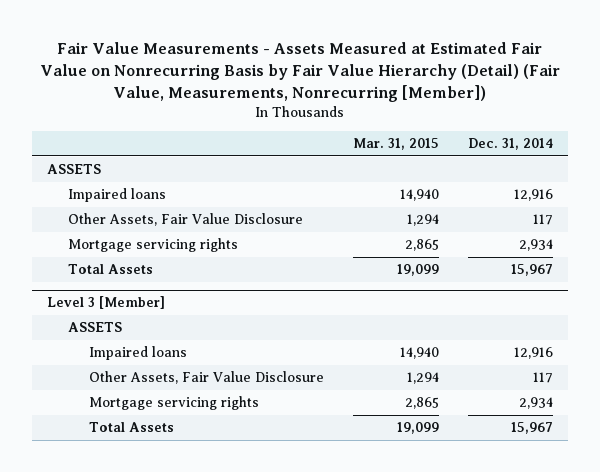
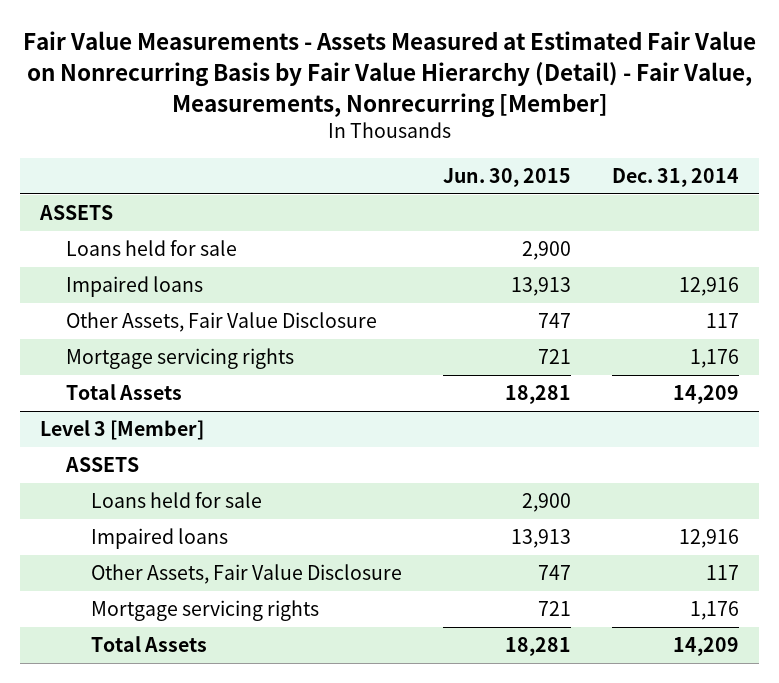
[40,42,561,102] Fair Value Measurements - Assets Measured at Estimated Fair Value on Nonrecurring Basis by Fair Value Hierarchy (Detail) (Fair Value, Measurements, Nonrecurring [Member]) -> [22,31,756,118] Fair Value Measurements - Assets Measured at Estimated Fair Value on Nonrecurring Basis by Fair Value Hierarchy (Detail) - Fair Value, Measurements, Nonrecurring [Member]
[353,138,440,151] Mar. 31, 2015 -> none
none -> [442,167,571,187] Jun. 30, 2015
none -> [65,240,237,257] Loans held for sale
[519,239,554,252] 2,934 -> [689,349,739,369] 1,176
[511,264,554,277] 15,967 -> [672,385,739,405] 14,209
none -> [90,492,262,509] Loans held for sale
[519,397,554,410] 2,934 -> [689,601,739,621] 1,176
[511,422,554,435] 15,967 -> [672,637,739,657] 14,209

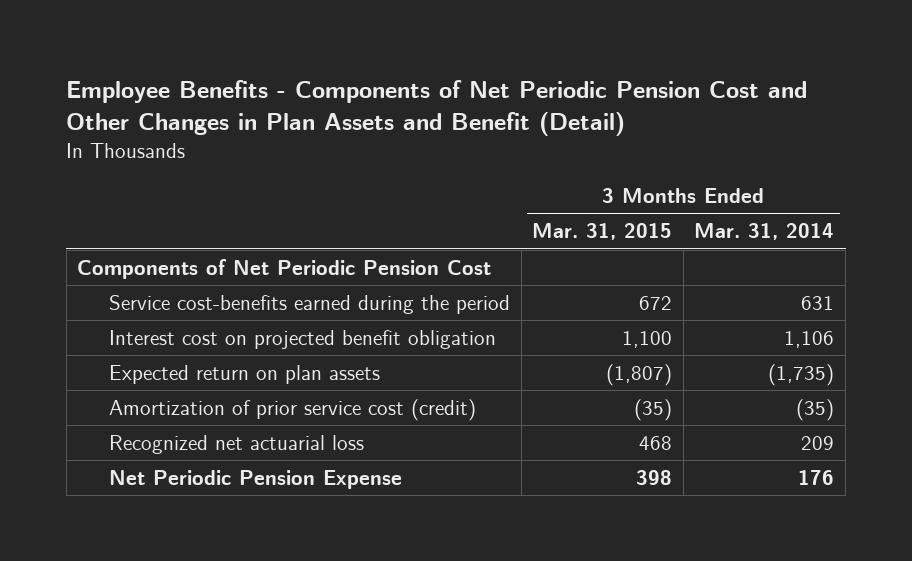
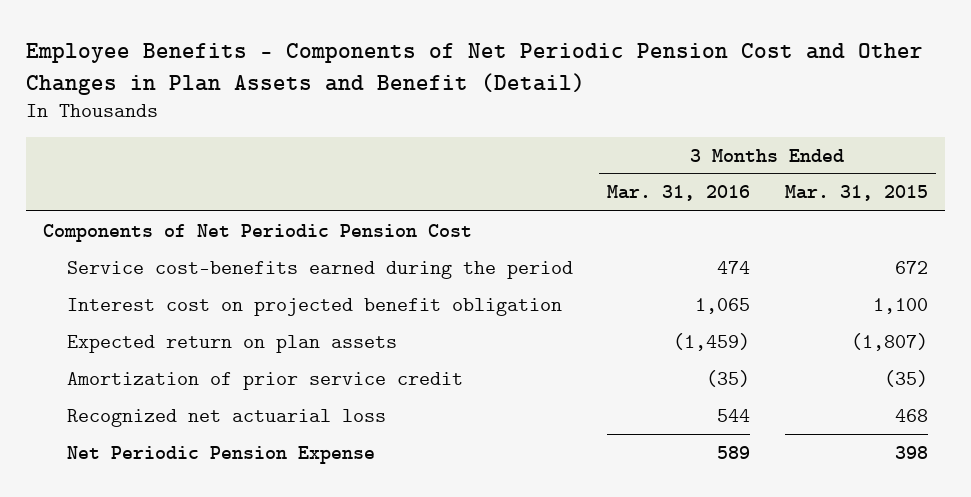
[694,223,835,241] Mar. 31, 2014 -> none
none -> [607,185,751,202] Mar. 31, 2016
[108,398,476,421] Amortization of prior service cost (credit) -> [66,371,463,390] Amortization of prior service credit

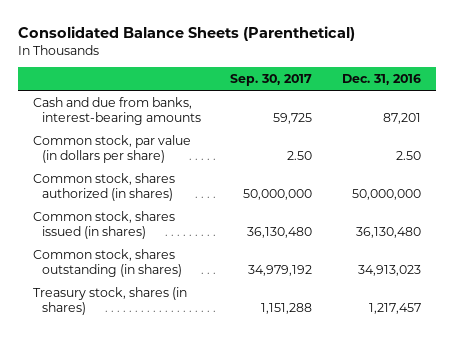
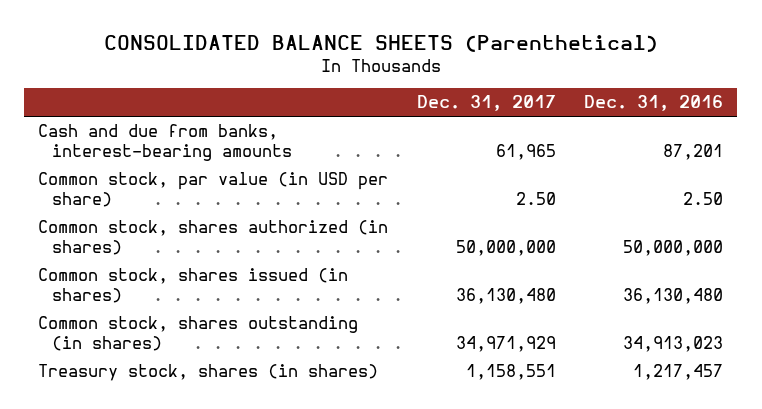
[18,25,356,41] Consolidated Balance Sheets (Parenthetical) -> [103,34,658,52] CONSOLIDATED BALANCE SHEETS (Parenthetical)
[230,74,313,87] Sep. 30, 2017 -> none
none -> [416,95,556,112] Dec. 31, 2017
[33,134,192,163] Common stock, par value (in dollars per share) -> [38,172,389,207] Common stock, par value (in USD per share)

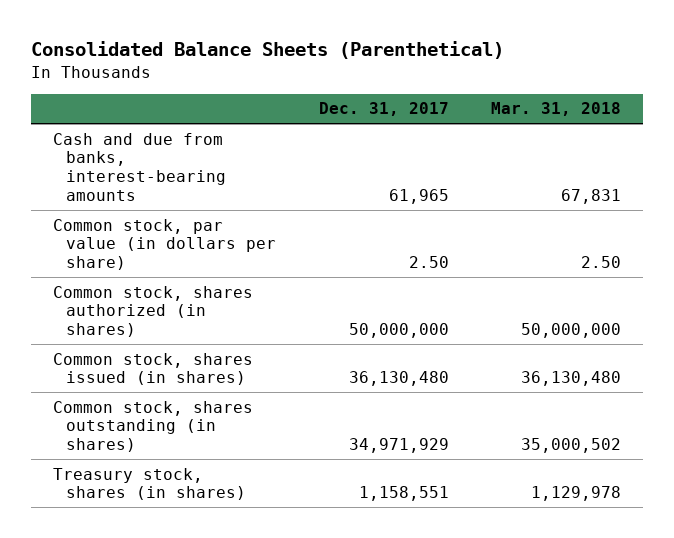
[103,34,658,52] CONSOLIDATED BALANCE SHEETS (Parenthetical) -> [31,41,505,60] Consolidated Balance Sheets (Parenthetical)
[584,95,724,112] Dec. 31, 2016 -> none
none -> [491,102,622,117] Mar. 31, 2018
[38,172,389,207] Common stock, par value (in USD per share) -> [52,218,276,271] Common stock, par value (in dollars per share)

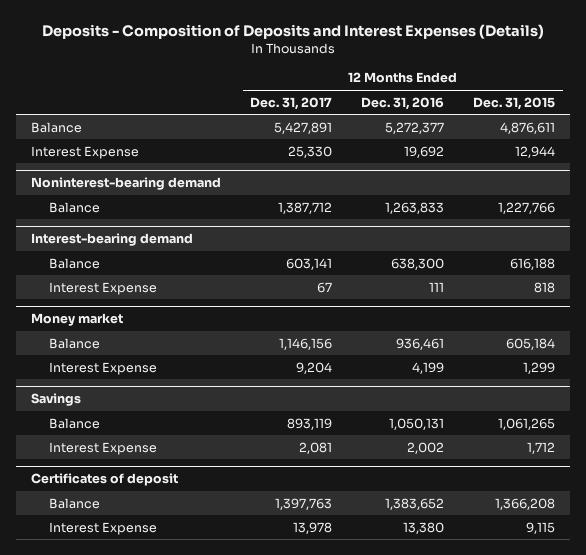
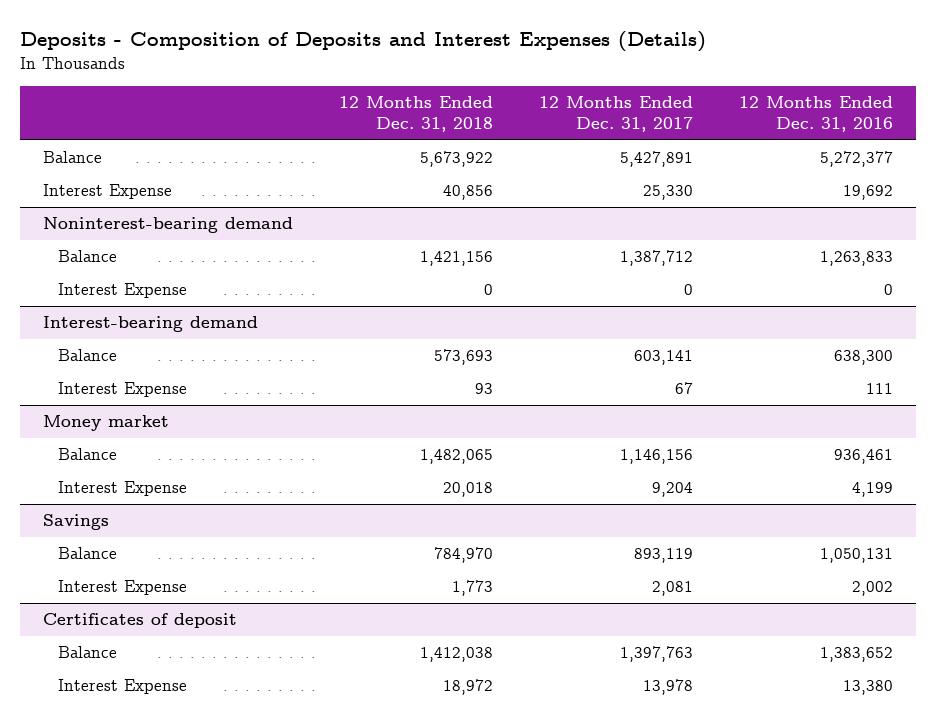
[473,96,556,110] Dec. 31, 2015 -> none
none -> [338,96,493,133] 12 Months Ended Dec. 31, 2018
none -> [57,283,187,299] Interest Expense

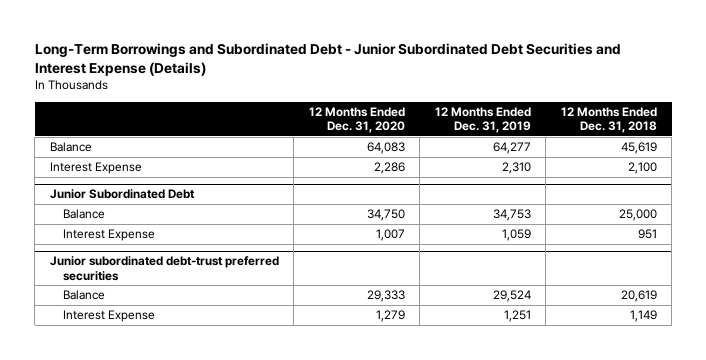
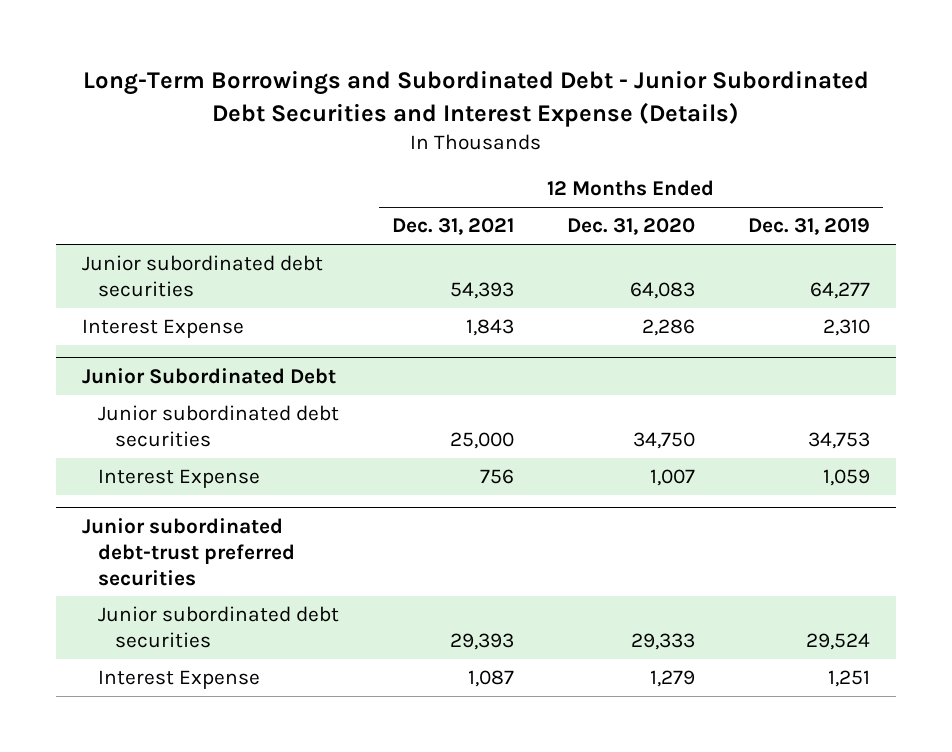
[560,106,657,134] 12 Months Ended Dec. 31, 2018 -> none
none -> [392,218,515,236] Dec. 31, 2021
[49,142,92,153] Balance -> [82,255,324,297] Junior subordinated debt securities
[62,209,105,220] Balance -> [98,405,340,447] Junior subordinated debt securities
[62,290,105,301] Balance -> [98,606,340,648] Junior subordinated debt securities

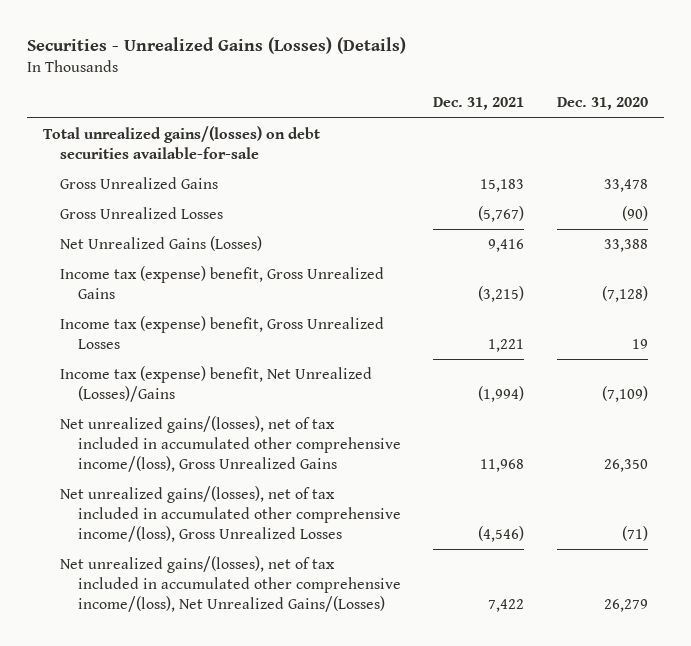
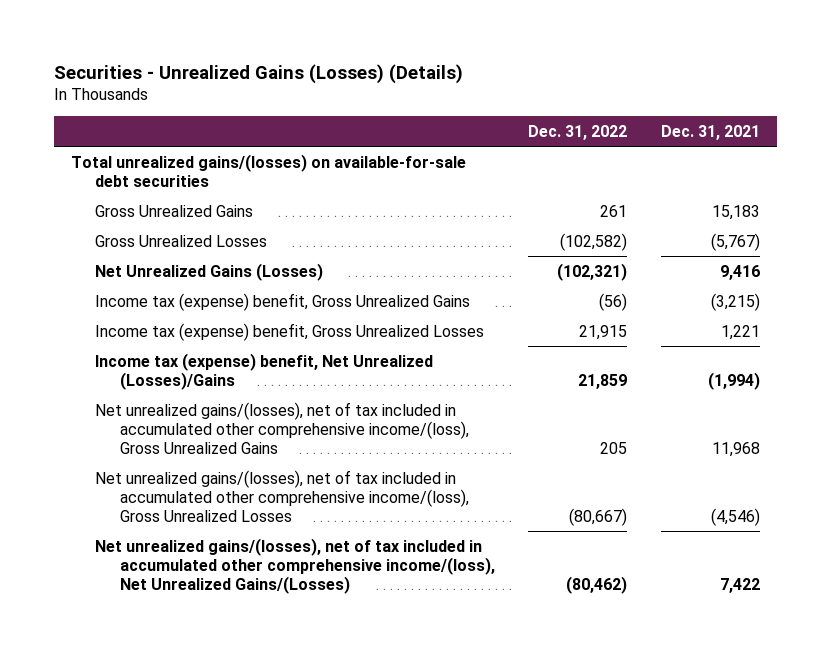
[557,97,649,111] Dec. 31, 2020 -> none
none -> [528,124,628,140] Dec. 31, 2022
[42,125,320,159] Total unrealized gains/(losses) on debt securities available-for-sale -> [70,153,466,187] Total unrealized gains/(losses) on available-for-sale debt securities

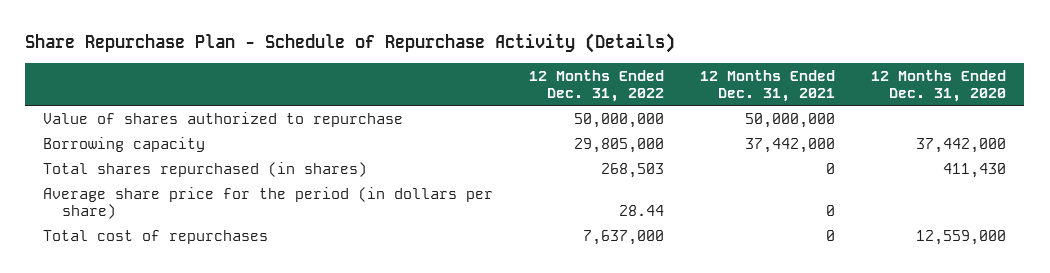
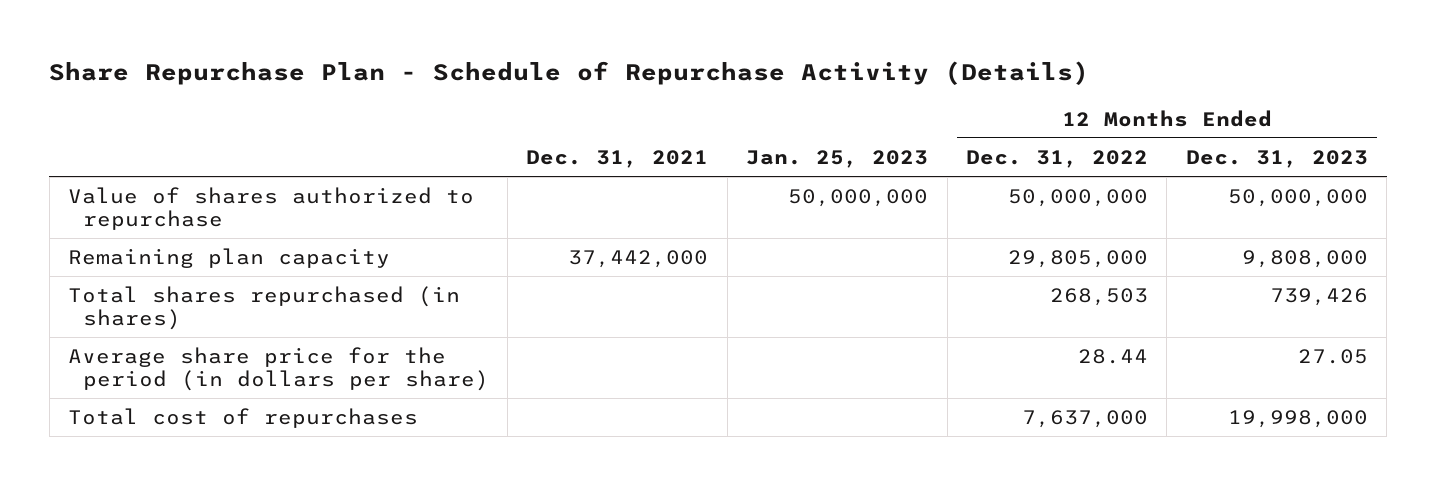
[700,69,836,102] 12 Months Ended Dec. 31, 2021 -> none
[871,69,1007,102] 12 Months Ended Dec. 31, 2020 -> none
none -> [526,150,709,169] Dec. 31, 2021
none -> [746,150,929,169] Jan. 25, 2023
none -> [1185,150,1368,169] Dec. 31, 2023
[43,136,206,152] Borrowing capacity -> [68,248,391,269] Remaining plan capacity

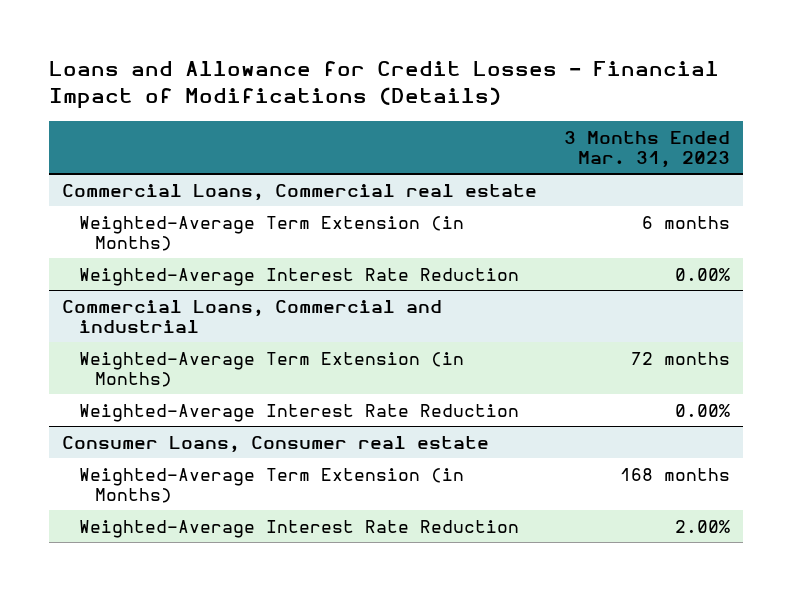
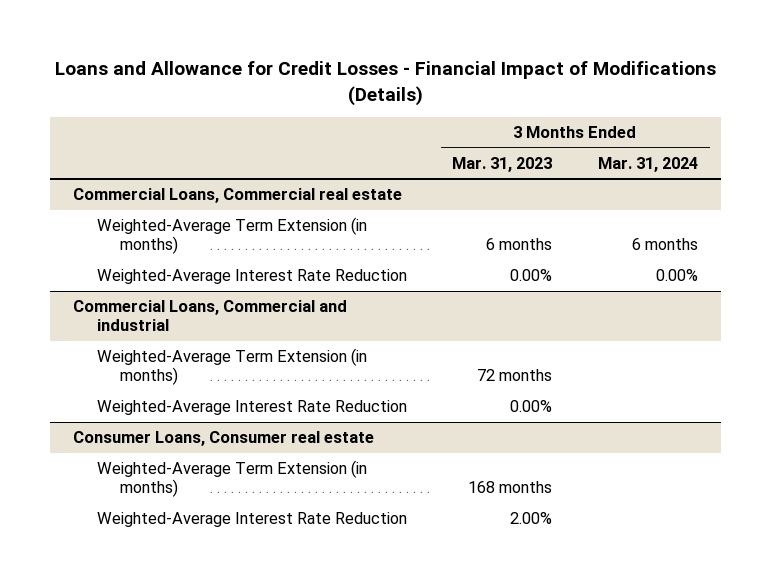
none -> [598,156,699,172] Mar. 31, 2024
[78,215,464,251] Weighted-Average Term Extension (in Months) -> [96,217,367,255] Weighted-Average Term Extension (in months)
[78,351,464,387] Weighted-Average Term Extension (in Months) -> [96,348,367,386] Weighted-Average Term Extension (in months)
[78,467,464,503] Weighted-Average Term Extension (in Months) -> [96,460,367,498] Weighted-Average Term Extension (in months)

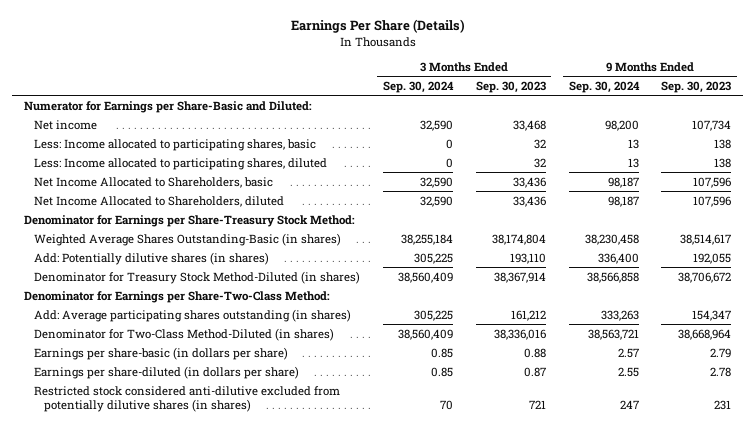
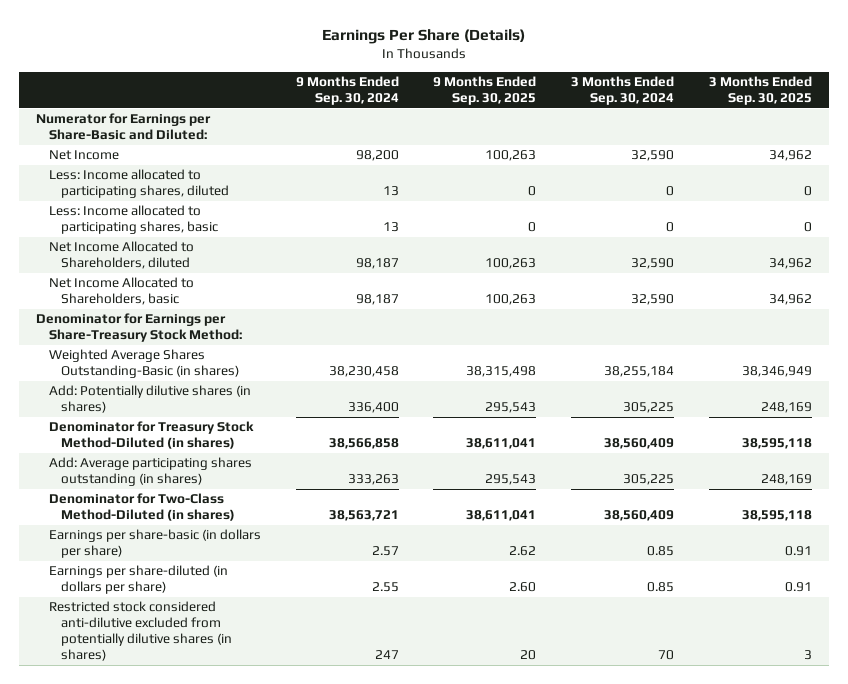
[475,80,546,93] Sep. 30, 2023 -> none
[661,80,732,93] Sep. 30, 2023 -> none
none -> [433,76,537,105] 9 Months Ended Sep. 30, 2025
none -> [708,76,812,105] 3 Months Ended Sep. 30, 2025
[34,119,98,130] Net income -> [48,150,119,161] Net Income
[34,138,317,151] Less: Income allocated to participating shares, basic -> [48,205,219,235] Less: Income allocated to participating shares, basic
[34,176,274,188] Net Income Allocated to Shareholders, basic -> [48,277,194,306] Net Income Allocated to Shareholders, basic
[23,290,330,303] Denominator for Earnings per Share-Two-Class Method: -> none

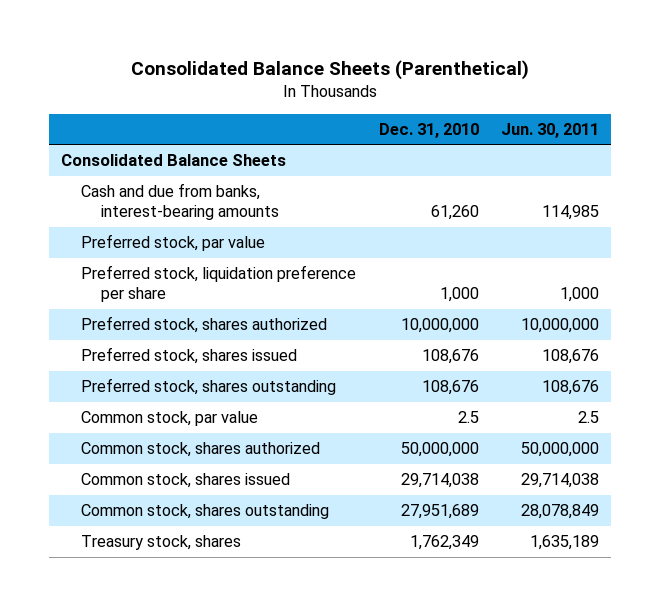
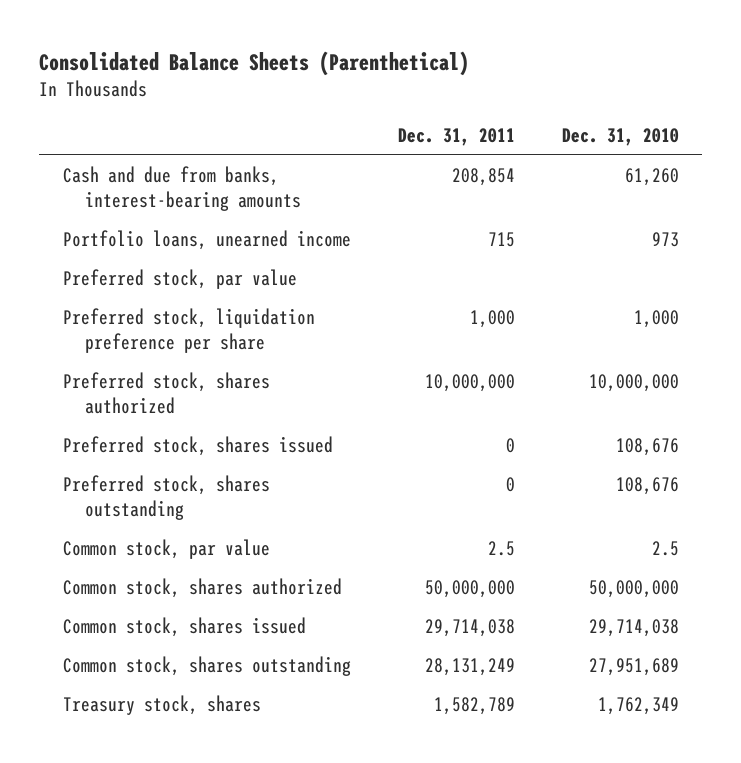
[501,123,600,139] Jun. 30, 2011 -> none
none -> [397,128,515,147] Dec. 31, 2011
[60,154,286,167] Consolidated Balance Sheets -> none
none -> [62,230,351,251] Portfolio loans, unearned income

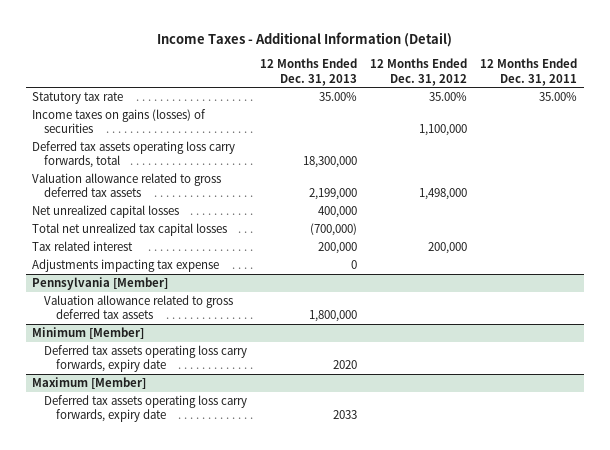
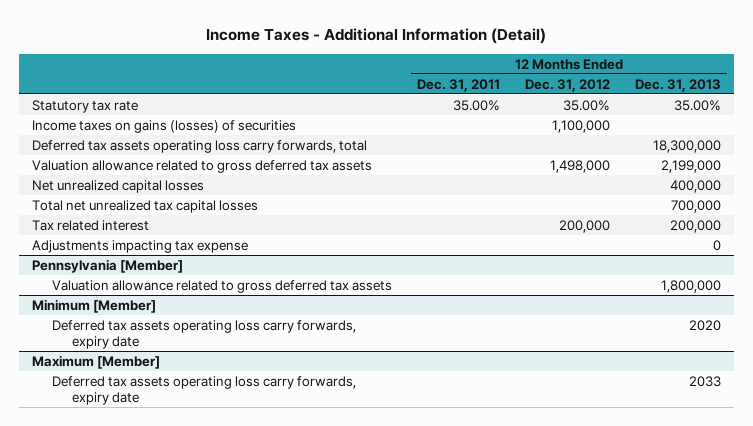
[310,223,358,237] (700,000) -> [671,199,722,213] 700,000

